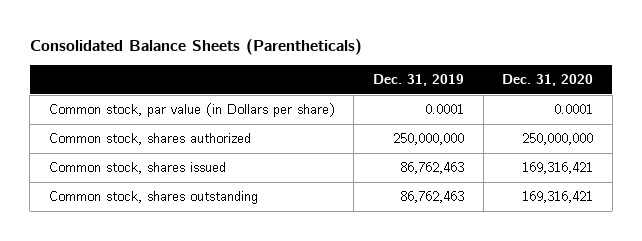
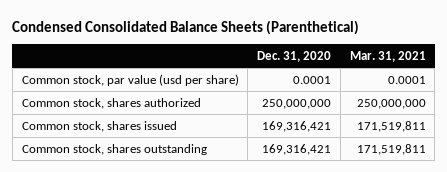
[29,39,362,56] Consolidated Balance Sheets (Parentheticals) -> [12,19,360,35] Condensed Consolidated Balance Sheets (Parenthetical)
[372,74,464,87] Dec. 31, 2019 -> none
none -> [349,50,426,62] Mar. 31, 2021
[48,103,335,118] Common stock, par value (in Dollars per share) -> [21,73,239,86] Common stock, par value (usd per share)

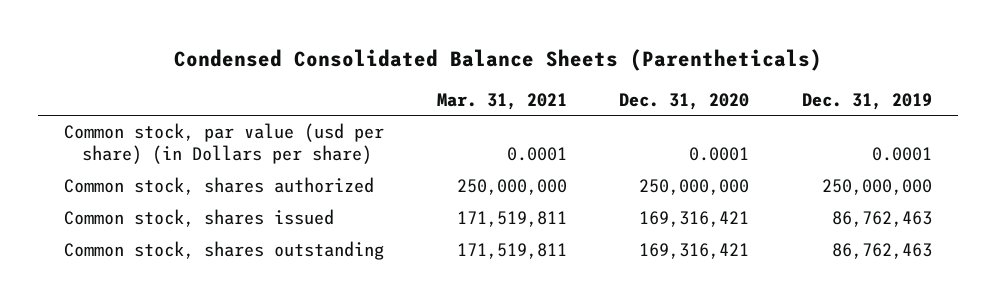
[12,19,360,35] Condensed Consolidated Balance Sheets (Parenthetical) -> [173,48,822,71] Condensed Consolidated Balance Sheets (Parentheticals)
none -> [801,92,932,110] Dec. 31, 2019
[21,73,239,86] Common stock, par value (usd per share) -> [64,123,385,164] Common stock, par value (usd per share) (in Dollars per share)

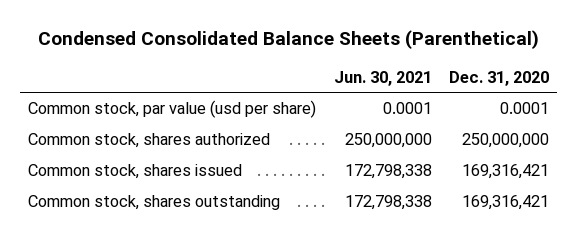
[173,48,822,71] Condensed Consolidated Balance Sheets (Parentheticals) -> [37,30,539,50] Condensed Consolidated Balance Sheets (Parenthetical)
[436,92,567,110] Mar. 31, 2021 -> none
[801,92,932,110] Dec. 31, 2019 -> none
none -> [333,70,432,86] Jun. 30, 2021
[64,123,385,164] Common stock, par value (usd per share) (in Dollars per share) -> [28,100,317,119] Common stock, par value (usd per share)

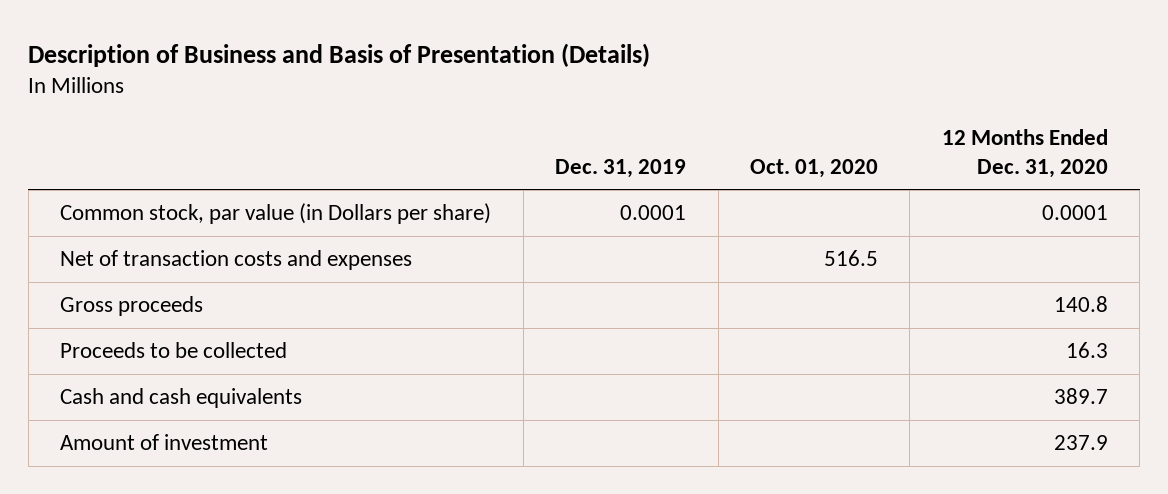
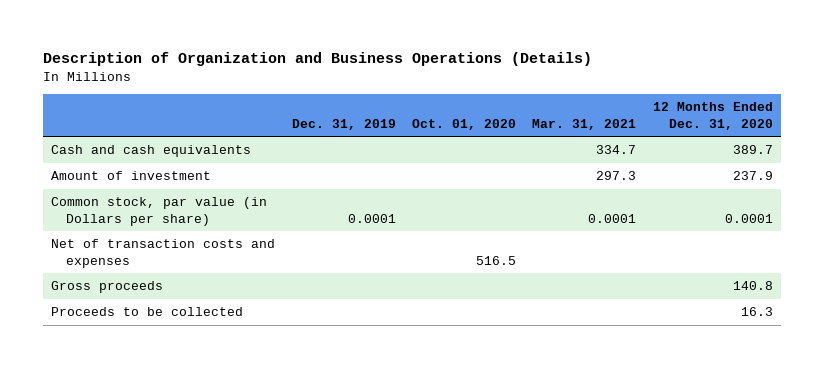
[28,42,651,67] Description of Business and Basis of Presentation (Details) -> [43,52,593,67] Description of Organization and Business Operations (Details)
none -> [532,118,637,130] Mar. 31, 2021
[60,388,303,409] Cash and cash equivalents -> [51,145,252,158] Cash and cash equivalents
[60,434,269,451] Amount of investment -> [51,171,212,181] Amount of investment

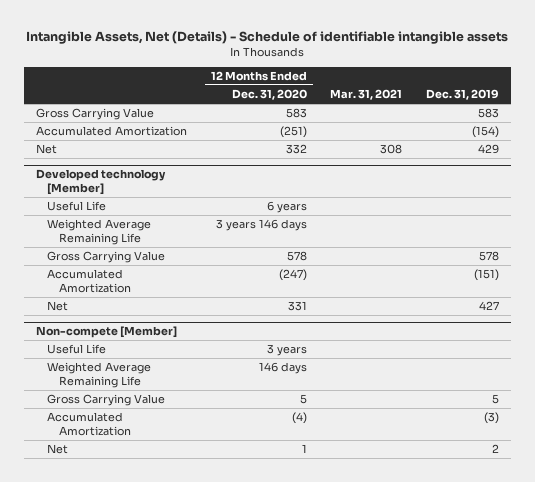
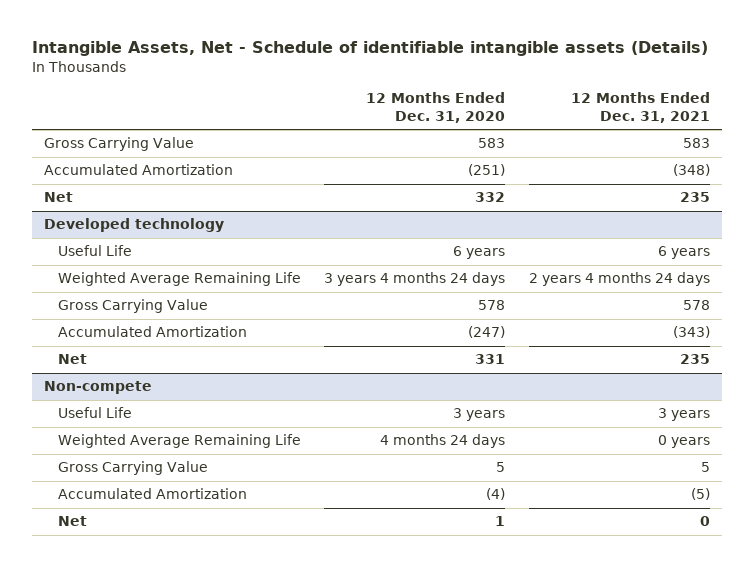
[26,31,509,45] Intangible Assets, Net (Details) - Schedule of identifiable intangible assets -> [31,41,708,57] Intangible Assets, Net - Schedule of identifiable intangible assets (Details)
[330,89,403,101] Mar. 31, 2021 -> none
[426,89,500,101] Dec. 31, 2019 -> none
none -> [571,92,711,123] 12 Months Ended Dec. 31, 2021
[35,169,166,196] Developed technology [Member] -> [43,218,224,233] Developed technology
[215,219,307,232] 3 years 146 days -> [324,272,506,287] 3 years 4 months 24 days
[35,326,177,339] Non-compete [Member] -> [43,381,152,395] Non-compete
[258,362,307,375] 146 days -> [380,434,506,449] 4 months 24 days

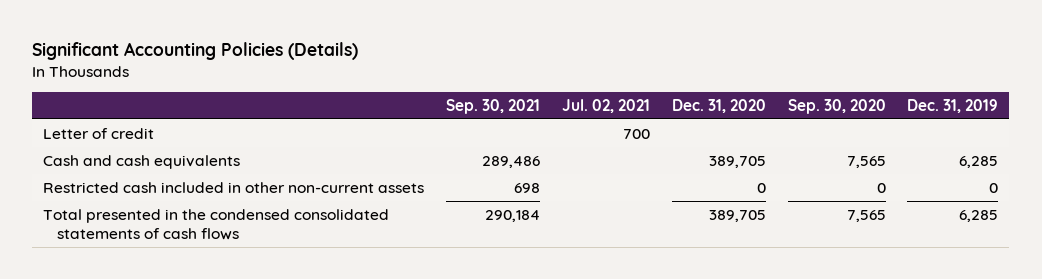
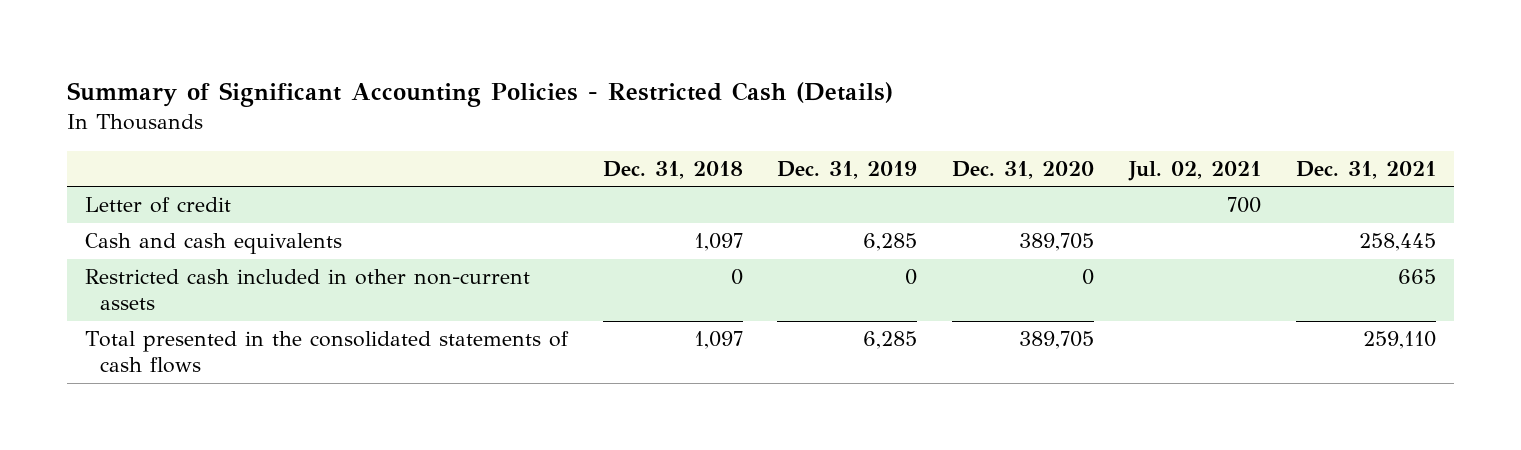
[32,42,359,61] Significant Accounting Policies (Details) -> [67,82,894,108] Summary of Significant Accounting Policies - Restricted Cash (Details)
[446,98,541,114] Sep. 30, 2021 -> none
[787,98,886,114] Sep. 30, 2020 -> none
none -> [602,160,743,179] Dec. 31, 2018
none -> [1296,160,1437,179] Dec. 31, 2021
[43,208,390,241] Total presented in the condensed consolidated statements of cash flows -> [84,331,569,374] Total presented in the consolidated statements of cash flows

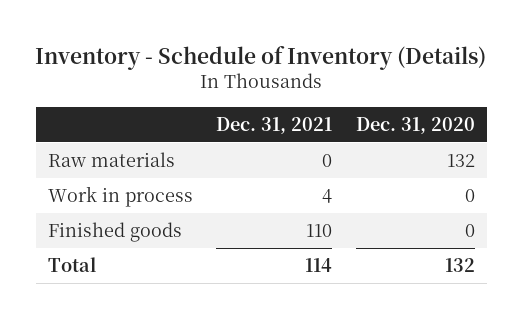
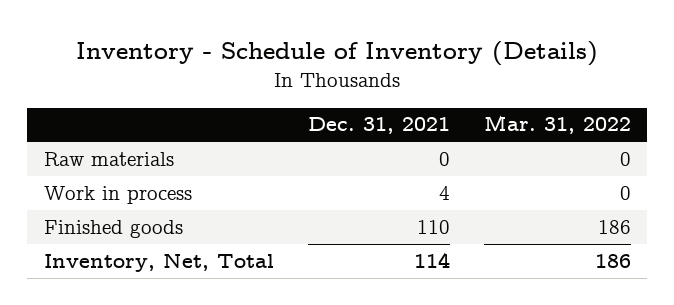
[356,116,476,134] Dec. 31, 2020 -> none
none -> [483,115,631,135] Mar. 31, 2022
[47,257,96,273] Total -> [43,252,274,272] Inventory, Net, Total

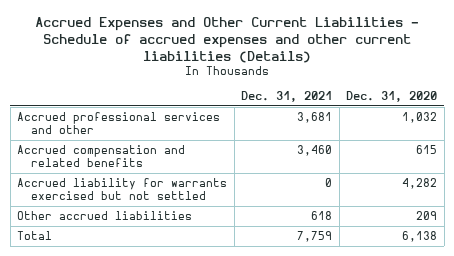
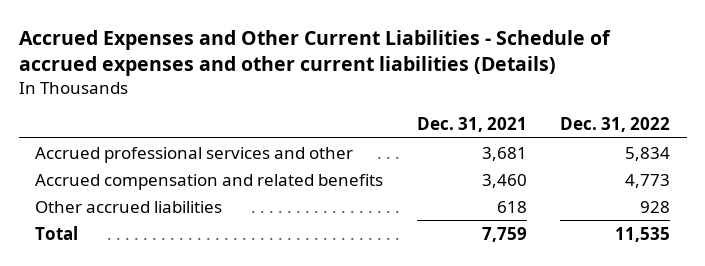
[346,91,438,103] Dec. 31, 2020 -> none
none -> [560,117,671,133] Dec. 31, 2022
[17,177,228,201] Accrued liability for warrants exercised but not settled -> none

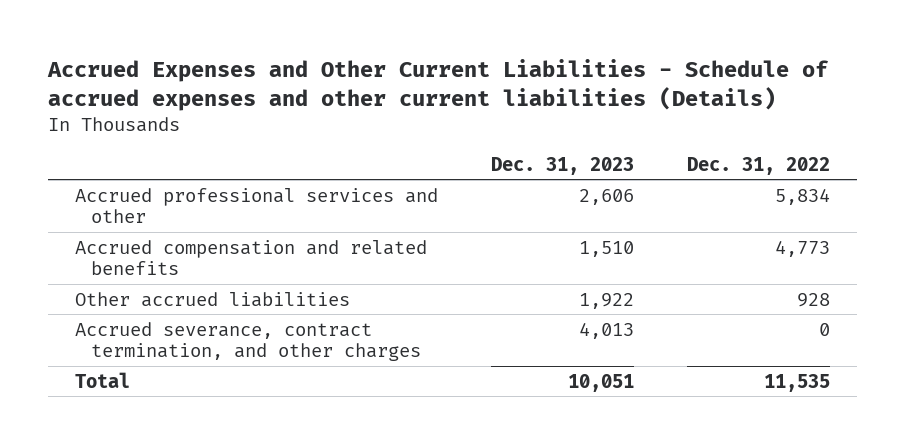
[416,117,527,133] Dec. 31, 2021 -> none
none -> [490,156,634,175] Dec. 31, 2023
none -> [74,321,421,362] Accrued severance, contract termination, and other charges

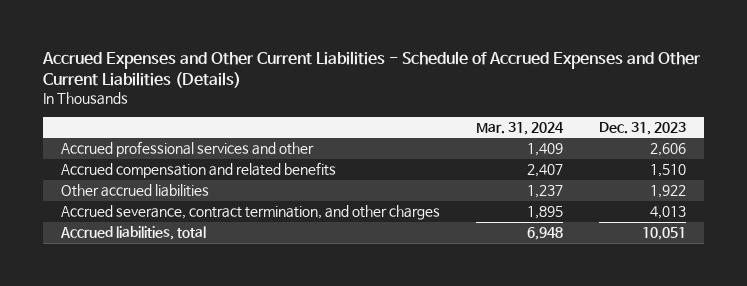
[46,58,829,111] Accrued Expenses and Other Current Liabilities - Schedule of accrued expenses and other current liabilities (Details) -> [42,51,702,88] Accrued Expenses and Other Current Liabilities - Schedule of Accrued Expenses and Other Current Liabilities (Details)
[687,156,831,175] Dec. 31, 2022 -> none
none -> [475,121,564,135] Mar. 31, 2024
[74,371,130,388] Total -> [59,226,206,241] Accrued liabilities, total

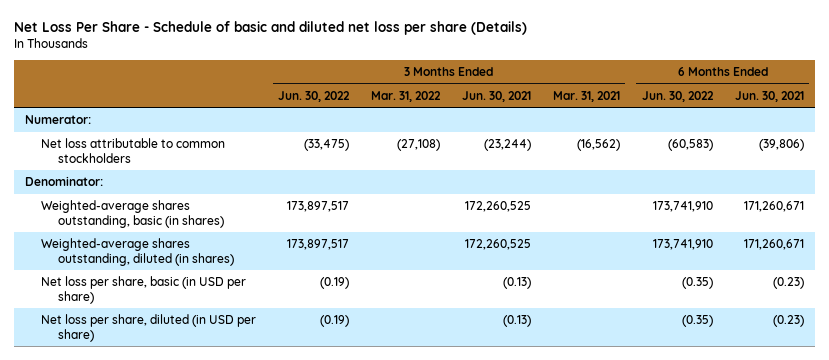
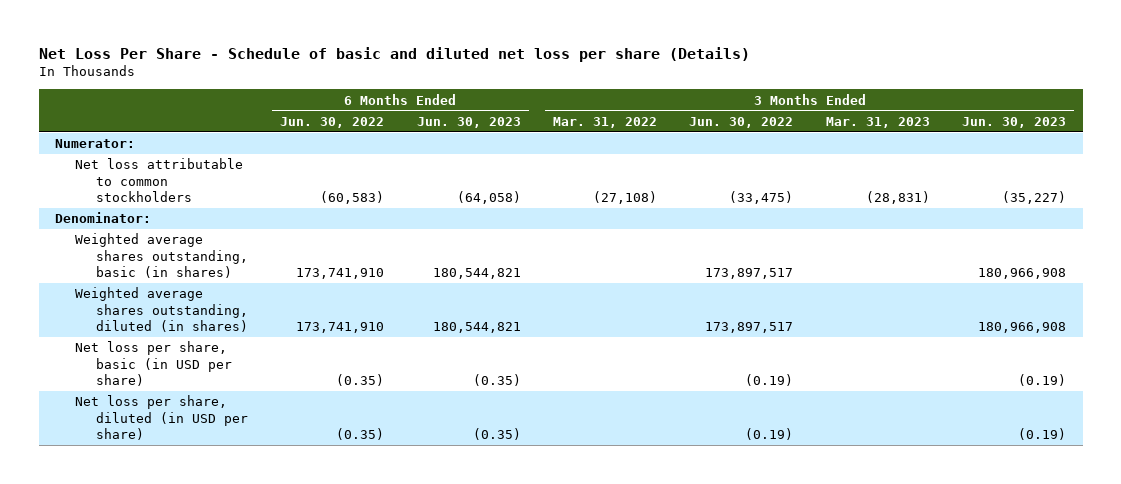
[462,90,532,102] Jun. 30, 2021 -> none
[552,90,620,102] Mar. 31, 2021 -> none
[734,90,804,102] Jun. 30, 2021 -> none
none -> [416,116,521,128] Jun. 30, 2023
none -> [825,116,930,128] Mar. 31, 2023
none -> [962,116,1067,128] Jun. 30, 2023
[41,200,224,228] Weighted-average shares outstanding, basic (in shares) -> [75,233,248,278] Weighted average shares outstanding, basic (in shares)
[41,238,234,266] Weighted-average shares outstanding, diluted (in shares) -> [75,287,248,332] Weighted average shares outstanding, diluted (in shares)

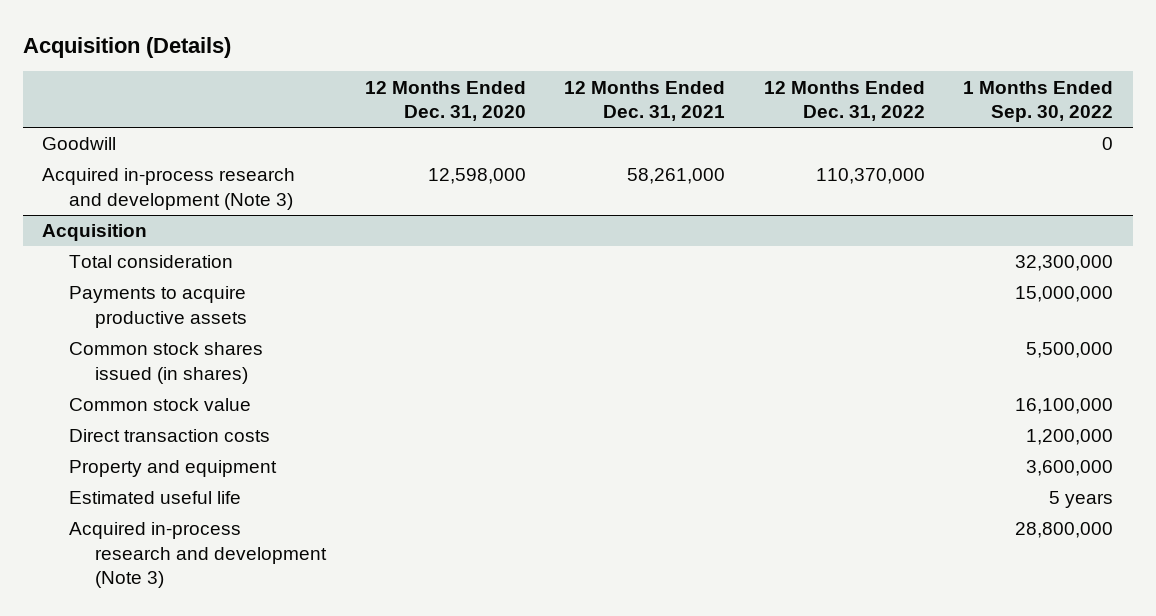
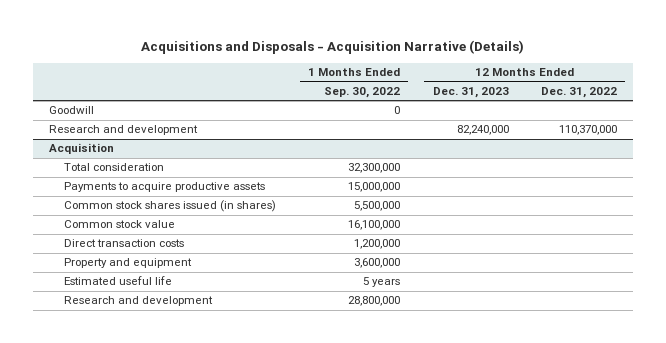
[23,36,232,58] Acquisition (Details) -> [140,40,524,55] Acquisitions and Disposals - Acquisition Narrative (Details)
[364,80,526,122] 12 Months Ended Dec. 31, 2020 -> none
[564,80,726,122] 12 Months Ended Dec. 31, 2021 -> none
none -> [432,86,509,98] Dec. 31, 2023
[42,168,296,210] Acquired in-process research and development (Note 3) -> [49,125,199,136] Research and development
[68,522,327,588] Acquired in-process research and development (Note 3) -> [64,296,214,307] Research and development

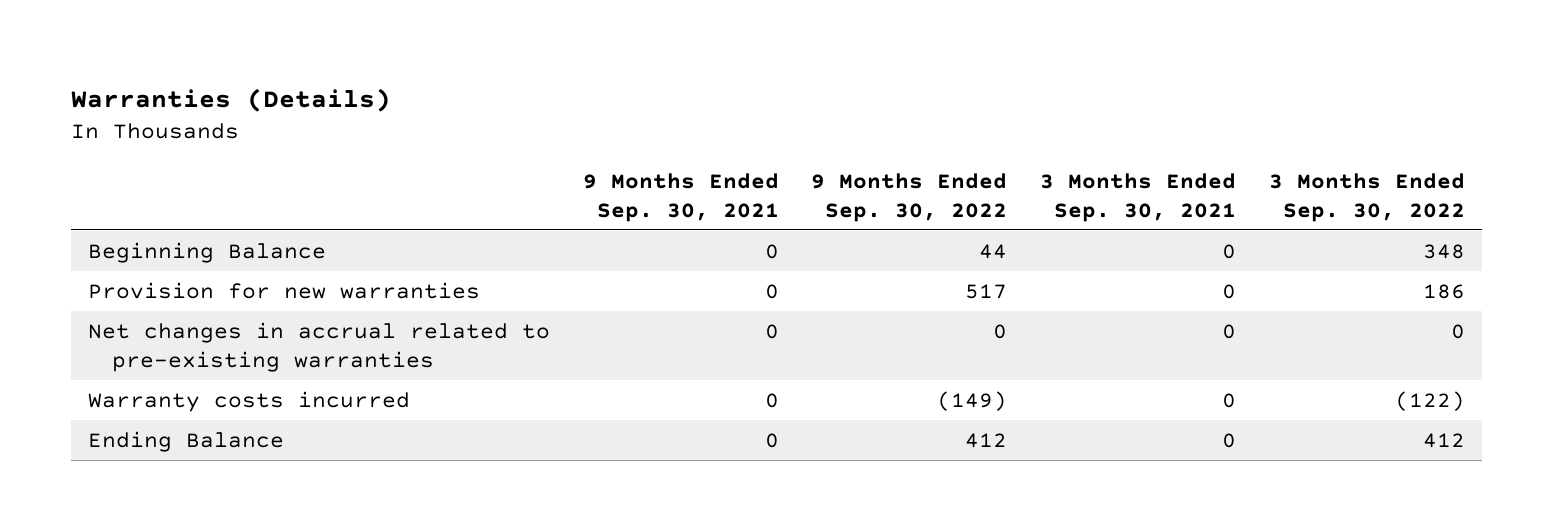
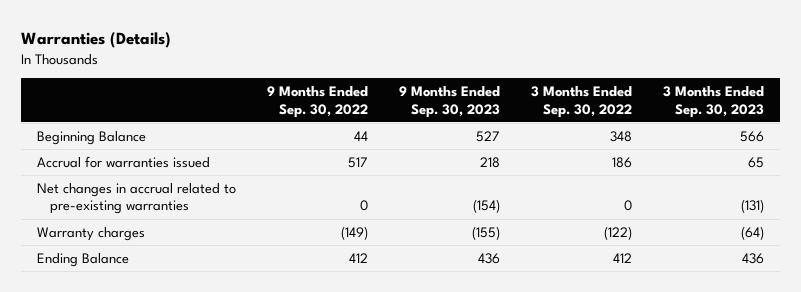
[582,172,779,222] 9 Months Ended Sep. 30, 2021 -> none
[1040,172,1237,222] 3 Months Ended Sep. 30, 2021 -> none
none -> [398,86,500,118] 9 Months Ended Sep. 30, 2023
none -> [663,86,765,118] 3 Months Ended Sep. 30, 2023
[87,281,480,299] Provision for new warranties -> [36,155,210,168] Accrual for warranties issued
[87,390,410,412] Warranty costs incurred -> [36,226,145,241] Warranty charges

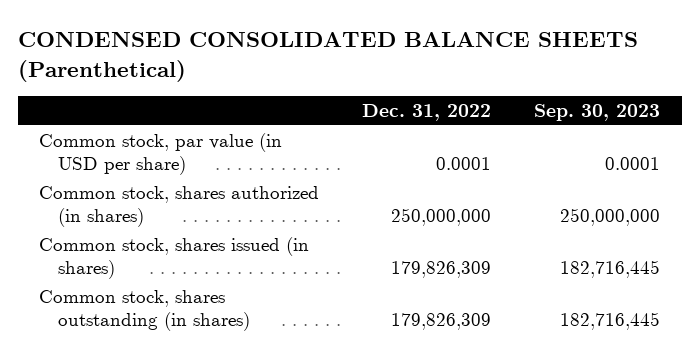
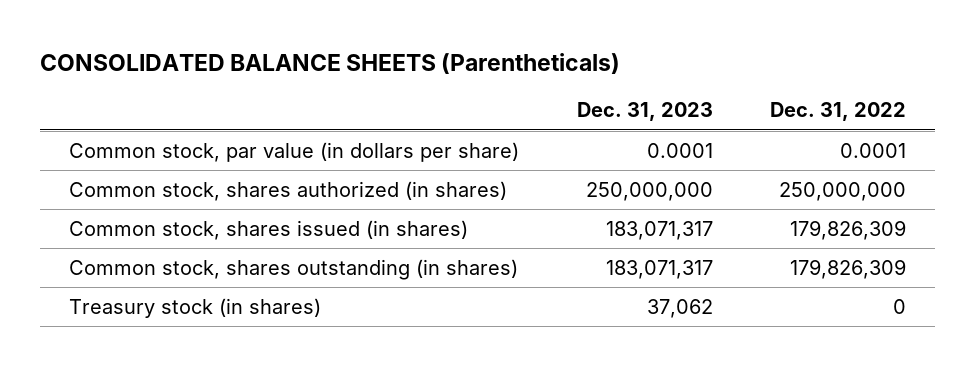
[17,32,638,82] CONDENSED CONSOLIDATED BALANCE SHEETS (Parenthetical) -> [40,53,621,75] CONSOLIDATED BALANCE SHEETS (Parentheticals)
[534,103,661,121] Sep. 30, 2023 -> none
none -> [576,102,713,122] Dec. 31, 2023
[39,132,283,176] Common stock, par value (in USD per share) -> [69,141,520,162] Common stock, par value (in dollars per share)
none -> [69,297,322,318] Treasury stock (in shares)

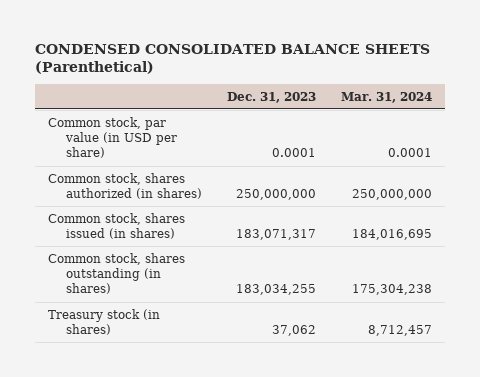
[40,53,621,75] CONSOLIDATED BALANCE SHEETS (Parentheticals) -> [35,43,431,75] CONDENSED CONSOLIDATED BALANCE SHEETS (Parenthetical)
[770,102,907,122] Dec. 31, 2022 -> none
none -> [341,91,433,103] Mar. 31, 2024
[69,141,520,162] Common stock, par value (in dollars per share) -> [47,116,178,159] Common stock, par value (in USD per share)
[605,259,713,279] 183,071,317 -> [236,284,317,296] 183,034,255

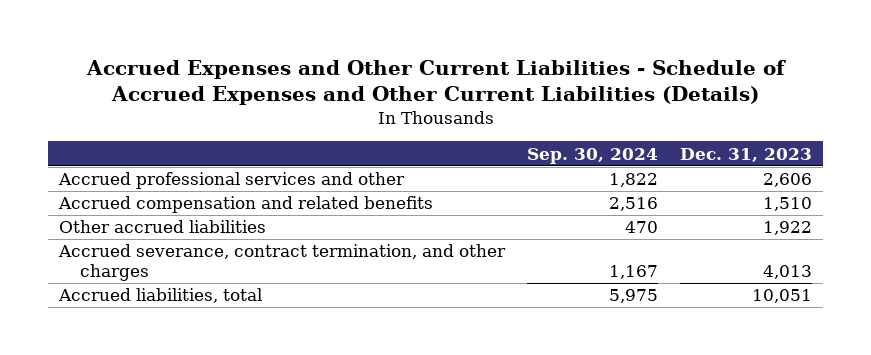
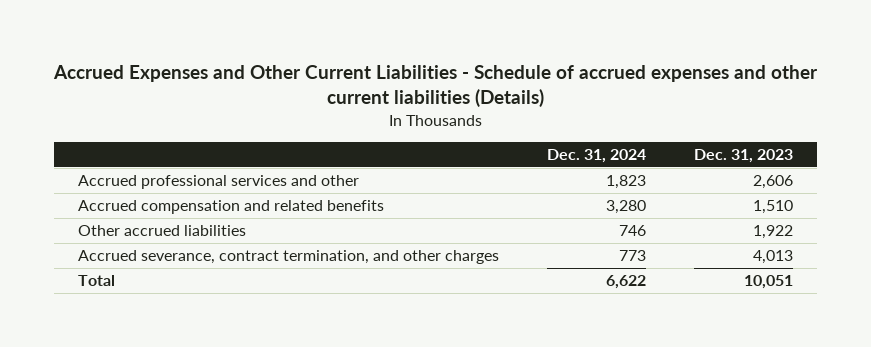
[85,59,786,106] Accrued Expenses and Other Current Liabilities - Schedule of Accrued Expenses and Other Current Liabilities (Details) -> [52,64,818,107] Accrued Expenses and Other Current Liabilities - Schedule of accrued expenses and other current liabilities (Details)
[527,147,659,164] Sep. 30, 2024 -> none
none -> [547,149,647,164] Dec. 31, 2024
[58,288,263,304] Accrued liabilities, total -> [77,275,115,287] Total

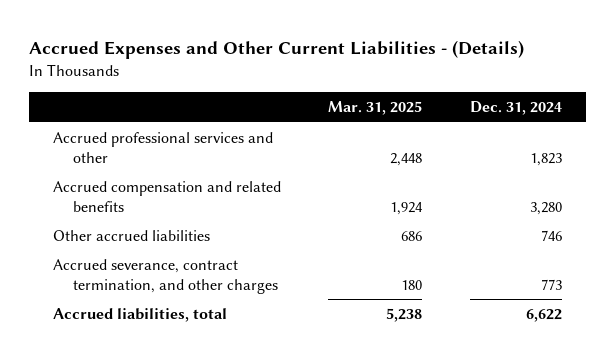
[52,64,818,107] Accrued Expenses and Other Current Liabilities - Schedule of accrued expenses and other current liabilities (Details) -> [29,40,525,60] Accrued Expenses and Other Current Liabilities - (Details)
[694,149,794,164] Dec. 31, 2023 -> none
none -> [328,101,423,116] Mar. 31, 2025
[77,275,115,287] Total -> [53,307,228,322] Accrued liabilities, total

